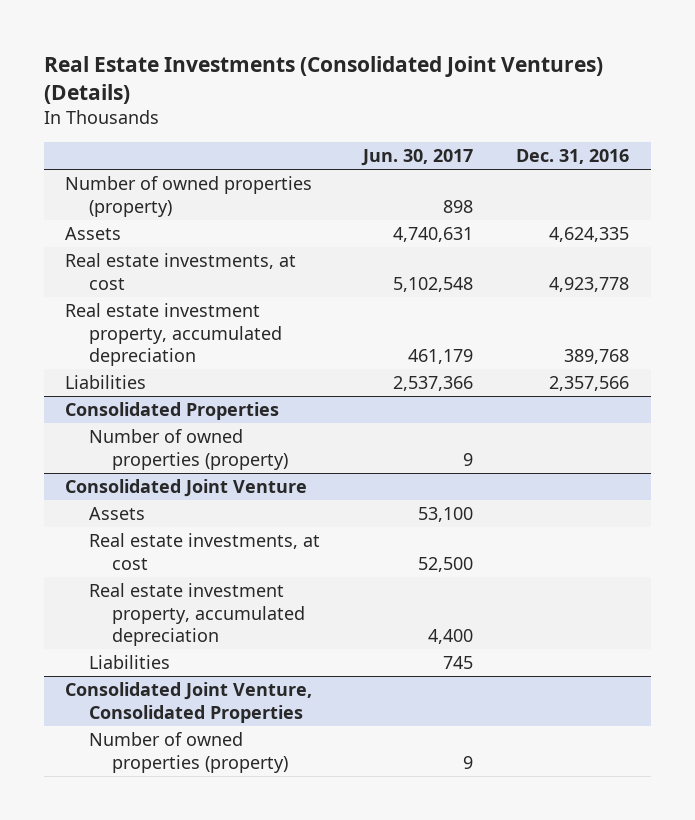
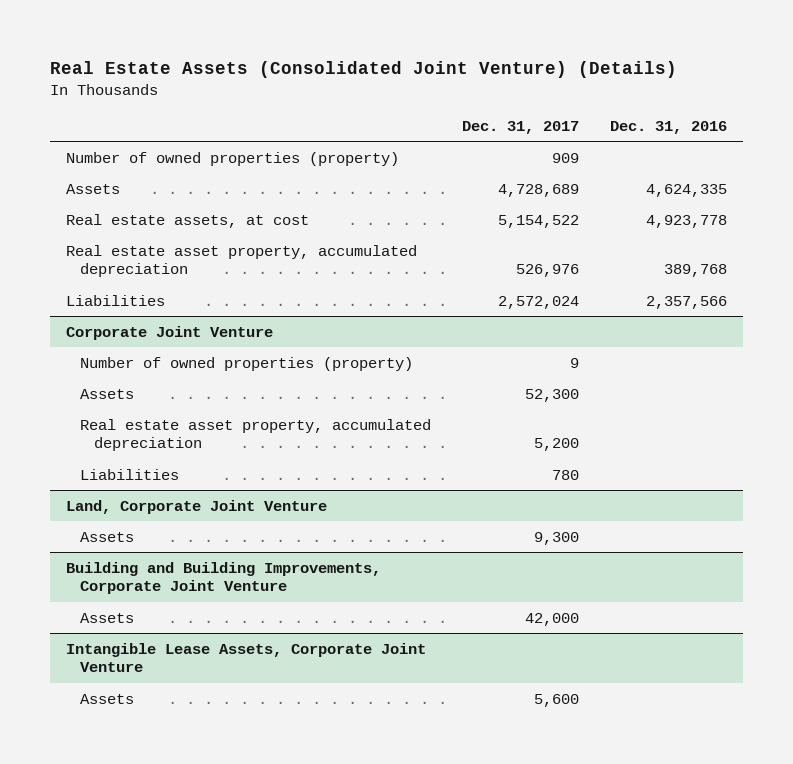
[43,55,603,104] Real Estate Investments (Consolidated Joint Ventures) (Details) -> [50,61,678,79] Real Estate Assets (Consolidated Joint Venture) (Details)
[361,149,474,167] Jun. 30, 2017 -> none
none -> [462,120,580,134] Dec. 31, 2017
[65,253,297,290] Real estate investments, at cost -> [65,213,309,228] Real estate assets, at cost
[65,303,282,367] Real estate investment property, accumulated depreciation -> [65,244,417,278] Real estate asset property, accumulated depreciation
[65,402,280,421] Consolidated Properties -> none
[88,429,288,470] Number of owned properties (property) -> none
[65,479,308,498] Consolidated Joint Venture -> [65,325,273,340] Corporate Joint Venture
none -> [80,356,414,371] Number of owned properties (property)
[88,533,320,570] Real estate investments, at cost -> none
[88,583,305,647] Real estate investment property, accumulated depreciation -> [80,418,432,452] Real estate asset property, accumulated depreciation
[65,682,313,723] Consolidated Joint Venture, Consolidated Properties -> none
[88,732,288,773] Number of owned properties (property) -> none
none -> [65,499,327,514] Land, Corporate Joint Venture
none -> [80,531,135,542] Assets
none -> [65,561,381,595] Building and Building Improvements, Corporate Joint Venture
none -> [80,612,135,623] Assets
none -> [65,642,426,673] Intangible Lease Assets, Corporate Joint Venture
none -> [80,693,135,704] Assets

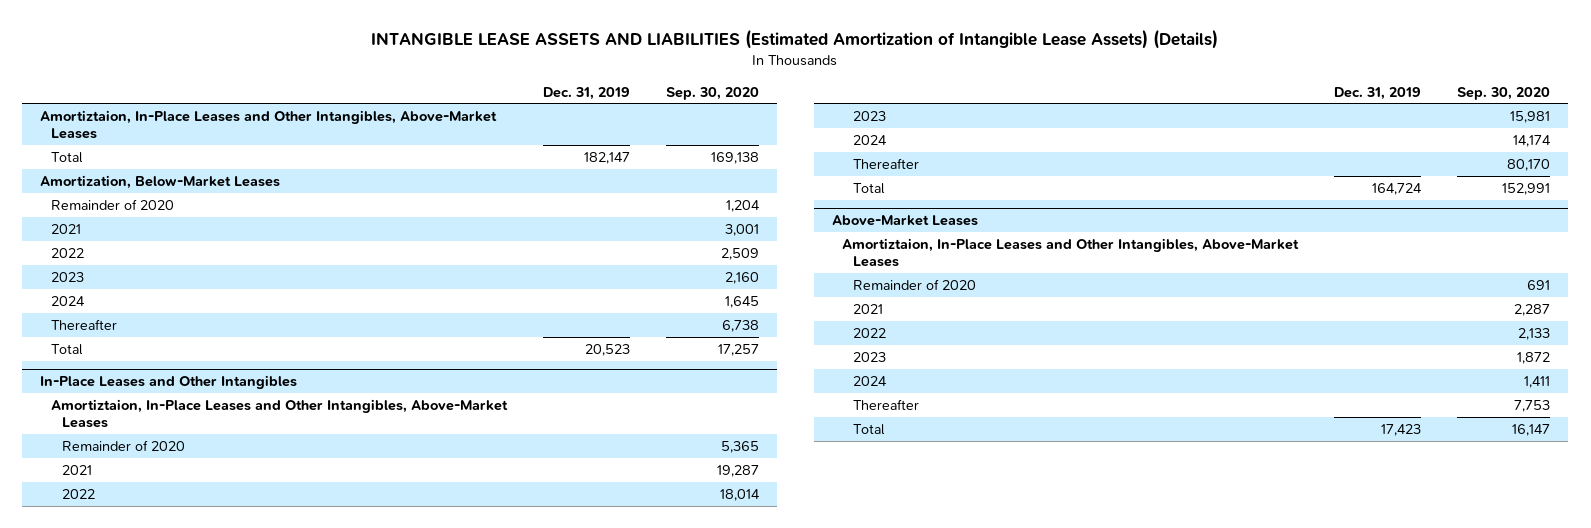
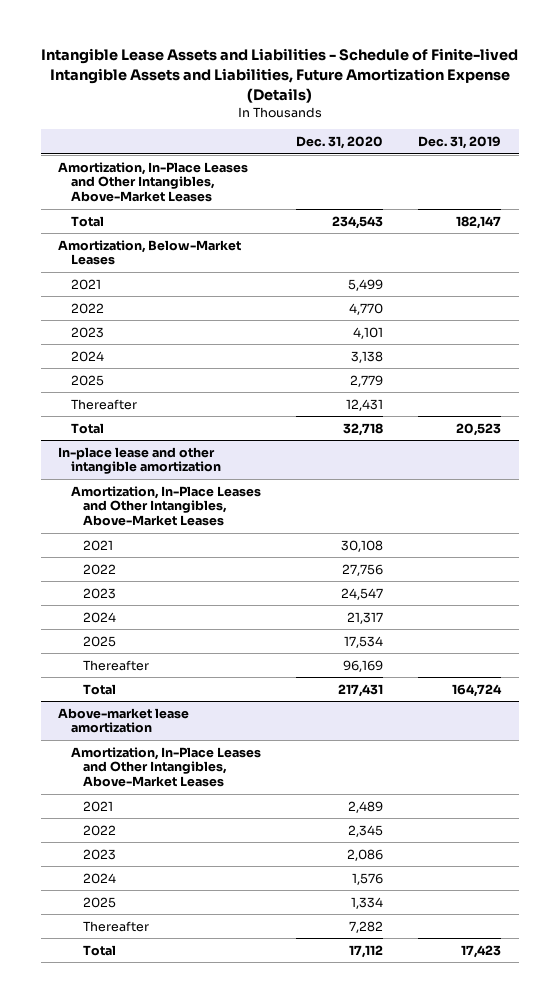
[371,29,1219,50] INTANGIBLE LEASE ASSETS AND LIABILITIES (Estimated Amortization of Intangible Lease Assets) (Details) -> [40,48,518,103] Intangible Lease Assets and Liabilities - Schedule of Finite-lived Intangible Assets and Liabilities, Future Amortization Expense (Details)
[665,86,759,100] Sep. 30, 2020 -> none
none -> [296,136,384,150] Dec. 31, 2020
[40,109,498,139] Amortiztaion, In-Place Leases and Other Intangibles, Above-Market Leases -> [58,161,249,203] Amortization, In-Place Leases and Other Intangibles, Above-Market Leases
[51,198,175,210] Remainder of 2020 -> none
none -> [70,374,104,386] 2025
[61,439,185,451] Remainder of 2020 -> none
[40,375,298,390] In-Place Leases and Other Intangibles -> [58,446,221,475] In-place lease and other intangible amortization
[51,398,509,428] Amortiztaion, In-Place Leases and Other Intangibles, Above-Market Leases -> [70,485,261,527] Amortization, In-Place Leases and Other Intangibles, Above-Market Leases
none -> [83,635,117,647] 2025
[853,278,977,290] Remainder of 2020 -> none
[831,215,978,227] Above-Market Leases -> [58,707,190,734] Above-market lease amortization
[842,237,1300,267] Amortiztaion, In-Place Leases and Other Intangibles, Above-Market Leases -> [70,746,261,788] Amortization, In-Place Leases and Other Intangibles, Above-Market Leases
none -> [83,896,117,908] 2025

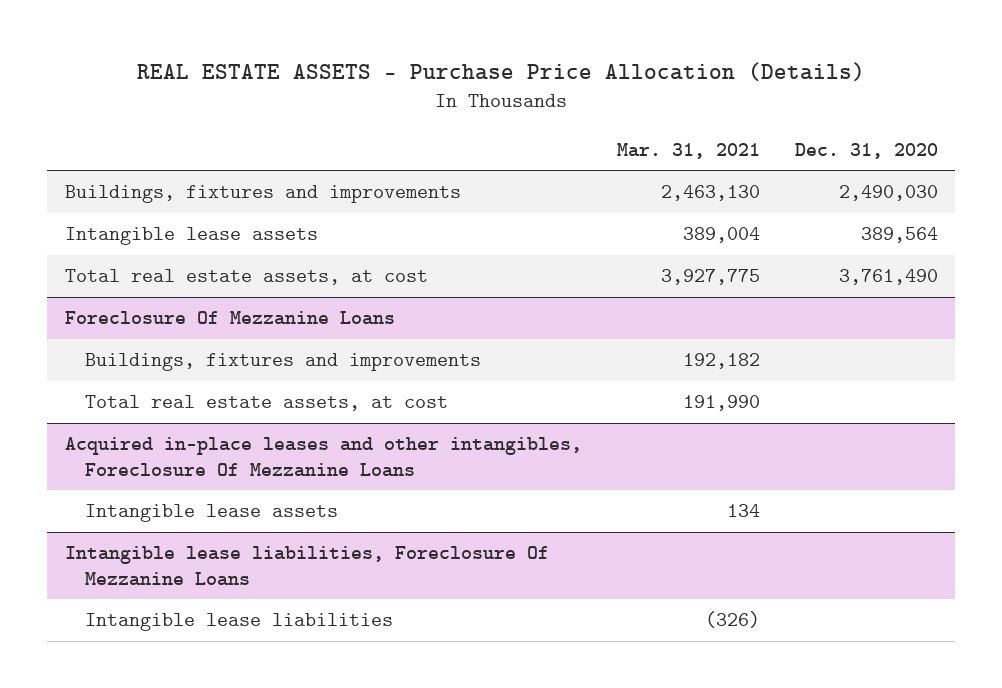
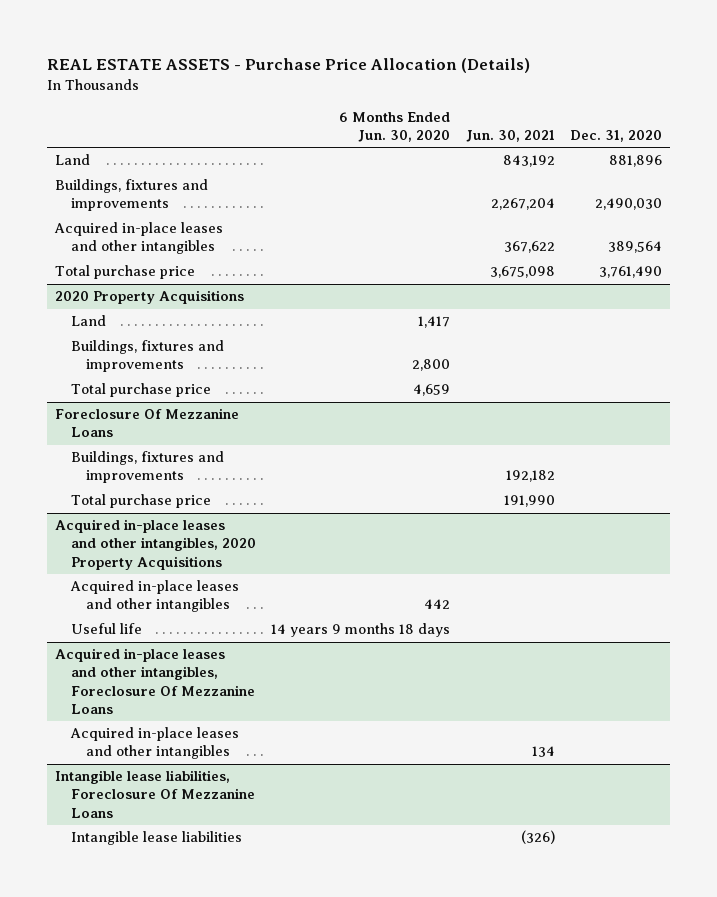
[616,142,760,159] Mar. 31, 2021 -> none
none -> [339,111,451,142] 6 Months Ended Jun. 30, 2020
none -> [465,129,555,142] Jun. 30, 2021
none -> [55,154,91,166] Land
[64,227,318,246] Intangible lease assets -> [54,222,224,255] Acquired in-place leases and other intangibles
[64,269,428,286] Total real estate assets, at cost -> [55,265,196,280] Total purchase price
none -> [55,290,245,305] 2020 Property Acquisitions
none -> [70,315,106,327] Land
none -> [70,340,224,373] Buildings, fixtures and improvements
none -> [70,383,211,398] Total purchase price
[85,395,449,412] Total real estate assets, at cost -> [70,494,211,509] Total purchase price
none -> [55,519,256,570] Acquired in-place leases and other intangibles, 2020 Property Acquisitions
none -> [69,580,239,613] Acquired in-place leases and other intangibles
none -> [70,623,142,635] Useful life
[85,504,339,523] Intangible lease assets -> [69,727,239,760] Acquired in-place leases and other intangibles

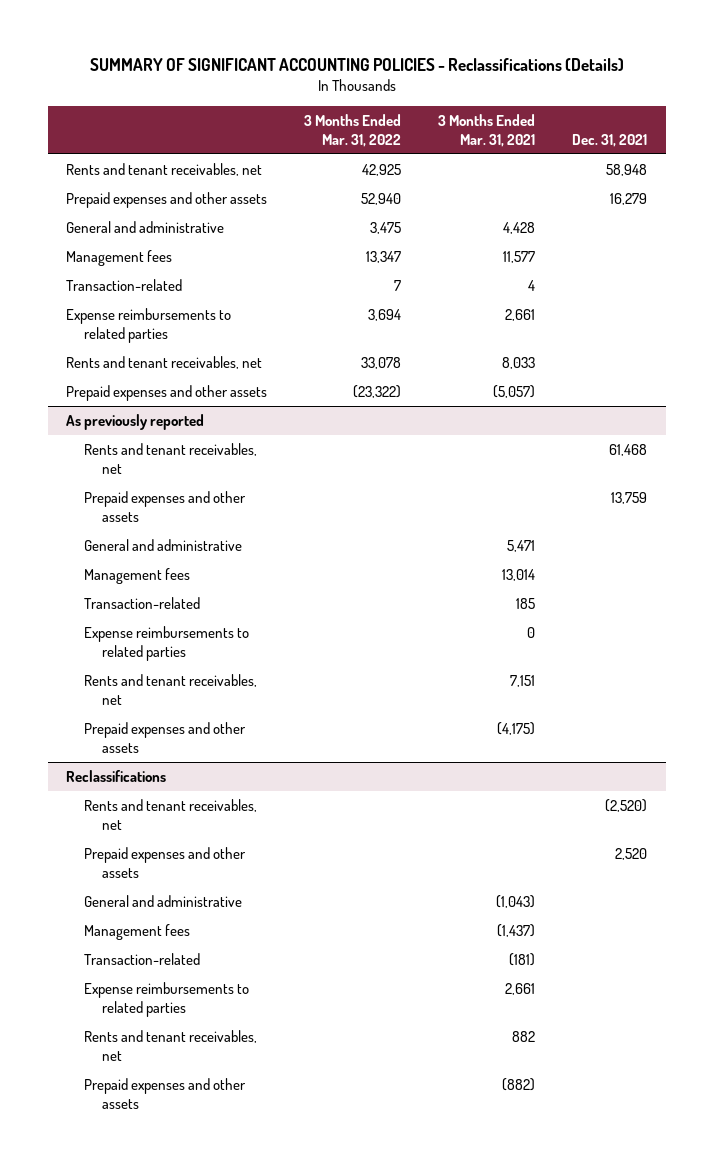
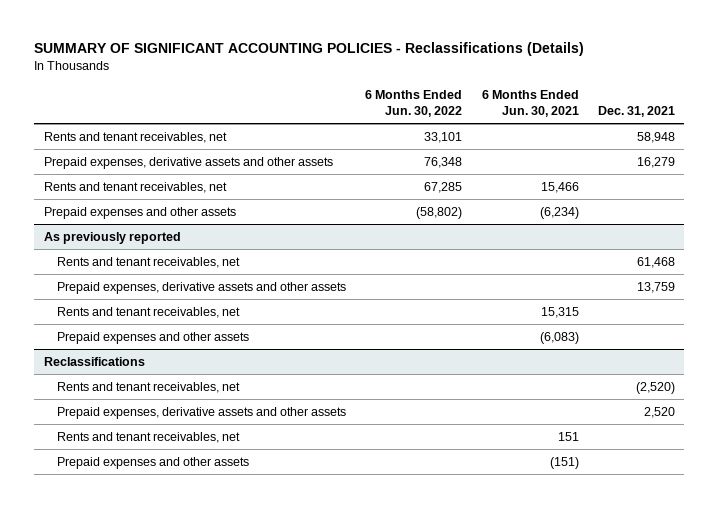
[304,113,402,147] 3 Months Ended Mar. 31, 2022 -> none
[438,113,536,147] 3 Months Ended Mar. 31, 2021 -> none
none -> [365,90,463,117] 6 Months Ended Jun. 30, 2022
none -> [481,90,579,117] 6 Months Ended Jun. 30, 2021
[66,220,225,233] General and administrative -> none
[66,249,173,266] Management fees -> none
[66,278,183,291] Transaction-related -> none
[66,307,232,343] Expense reimbursements to related parties -> none
[66,191,268,208] Prepaid expenses and other assets -> [43,156,333,169] Prepaid expenses, derivative assets and other assets
[84,538,243,551] General and administrative -> none
[84,567,191,584] Management fees -> none
[84,596,201,609] Transaction-related -> none
[84,625,250,661] Expense reimbursements to related parties -> none
[84,490,247,522] Prepaid expenses and other assets -> [57,281,347,294] Prepaid expenses, derivative assets and other assets
[84,894,243,907] General and administrative -> none
[84,923,191,940] Management fees -> none
[84,952,201,965] Transaction-related -> none
[84,981,250,1017] Expense reimbursements to related parties -> none
[84,846,247,878] Prepaid expenses and other assets -> [57,406,347,419] Prepaid expenses, derivative assets and other assets

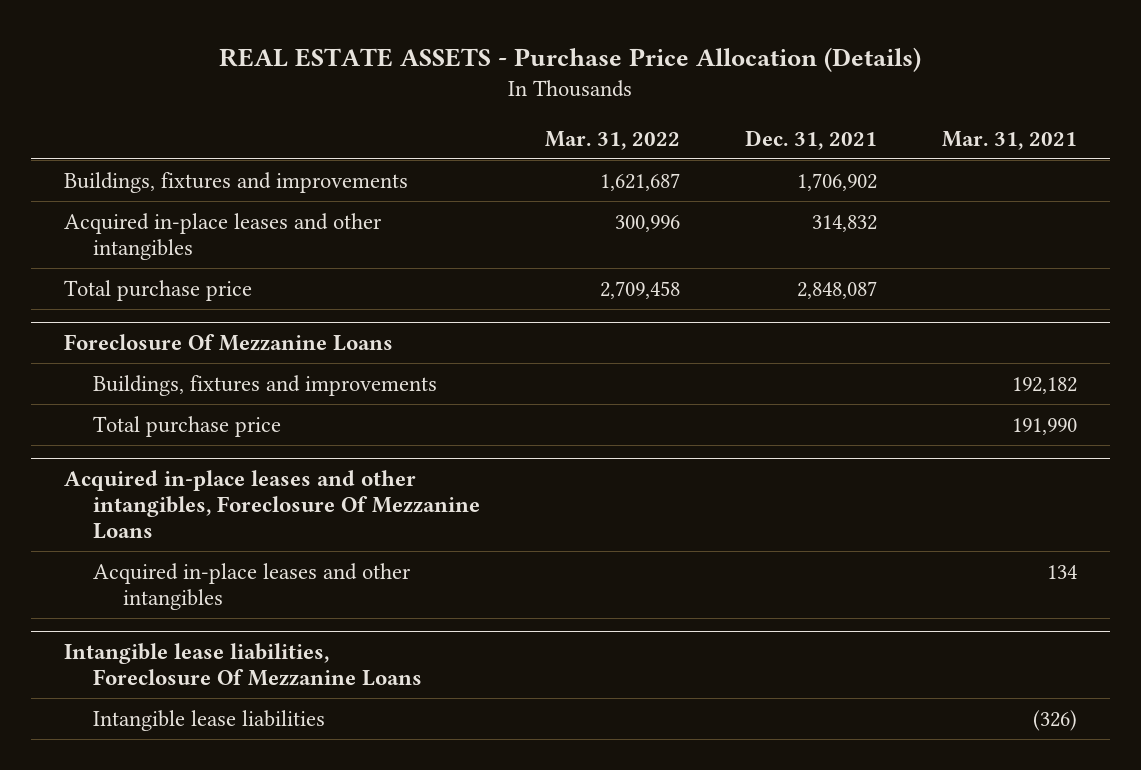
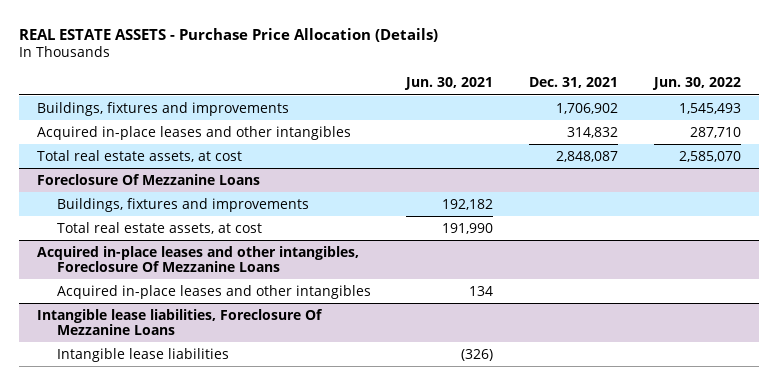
[545,130,681,150] Mar. 31, 2022 -> none
[942,130,1078,150] Mar. 31, 2021 -> none
none -> [404,77,494,91] Jun. 30, 2021
none -> [651,77,741,91] Jun. 30, 2022
[63,279,252,301] Total purchase price -> [36,149,242,162] Total real estate assets, at cost
[93,415,282,437] Total purchase price -> [56,221,262,234] Total real estate assets, at cost

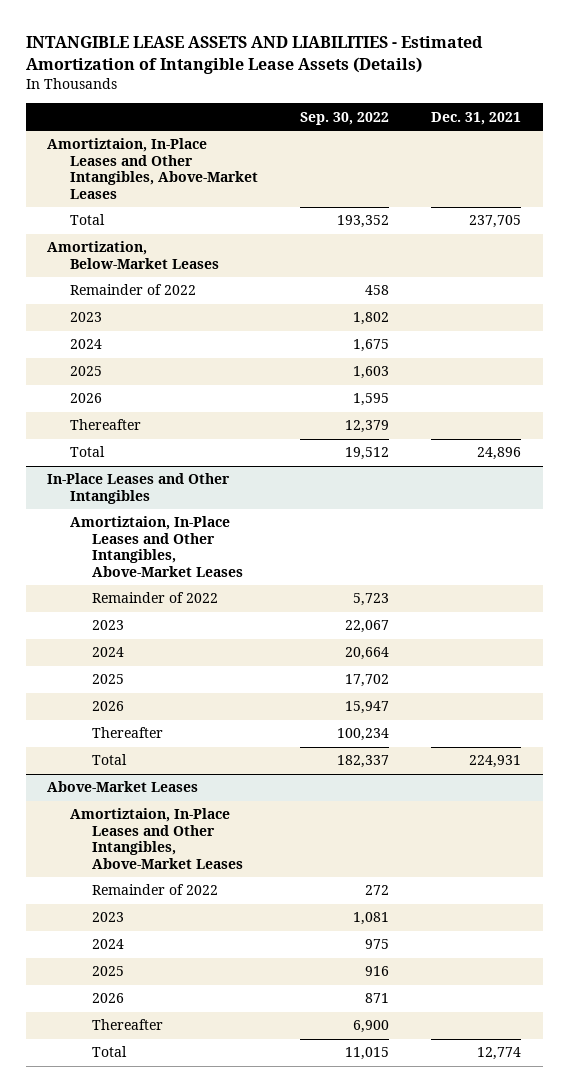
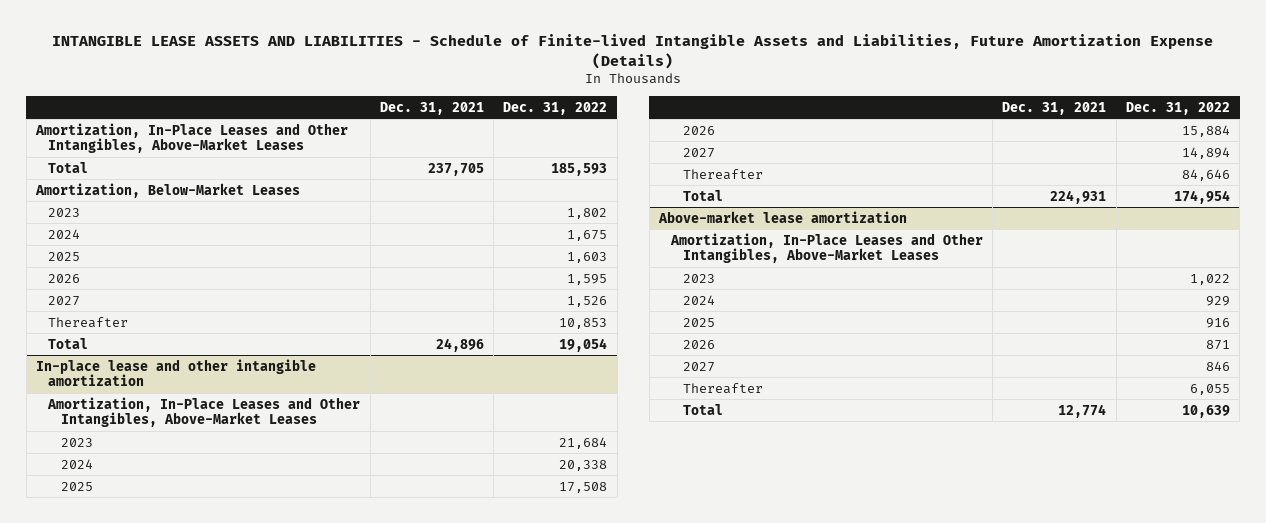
[26,36,484,75] INTANGIBLE LEASE ASSETS AND LIABILITIES - Estimated Amortization of Intangible Lease Assets (Details) -> [52,34,1214,69] INTANGIBLE LEASE ASSETS AND LIABILITIES - Schedule of Finite-lived Intangible Assets and Liabilities, Future Amortization Expense (Details)
[300,111,390,125] Sep. 30, 2022 -> none
none -> [503,101,608,115] Dec. 31, 2022
[47,138,258,199] Amortiztaion, In-Place Leases and Other Intangibles, Above-Market Leases -> [35,122,349,153] Amortization, In-Place Leases and Other Intangibles, Above-Market Leases
[69,284,196,296] Remainder of 2022 -> none
none -> [48,295,81,306] 2027
[92,592,219,604] Remainder of 2022 -> none
[47,473,231,504] In-Place Leases and Other Intangibles -> [36,358,317,386] In-place lease and other intangible amortization
[69,516,244,577] Amortiztaion, In-Place Leases and Other Intangibles, Above-Market Leases -> [47,396,361,427] Amortization, In-Place Leases and Other Intangibles, Above-Market Leases
none -> [683,147,716,158] 2027
[92,884,219,896] Remainder of 2022 -> none
[47,781,199,793] Above-Market Leases -> [657,210,907,223] Above-market lease amortization
[69,808,244,869] Amortiztaion, In-Place Leases and Other Intangibles, Above-Market Leases -> [669,232,983,263] Amortization, In-Place Leases and Other Intangibles, Above-Market Leases
none -> [683,361,716,372] 2027

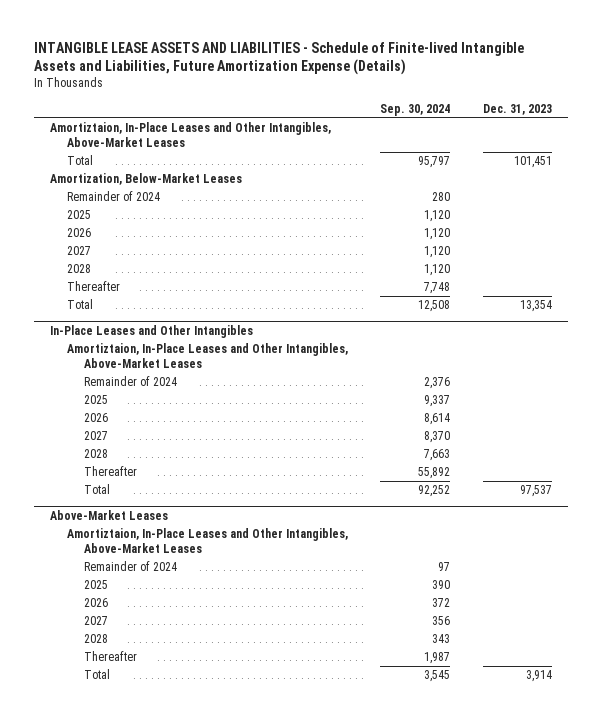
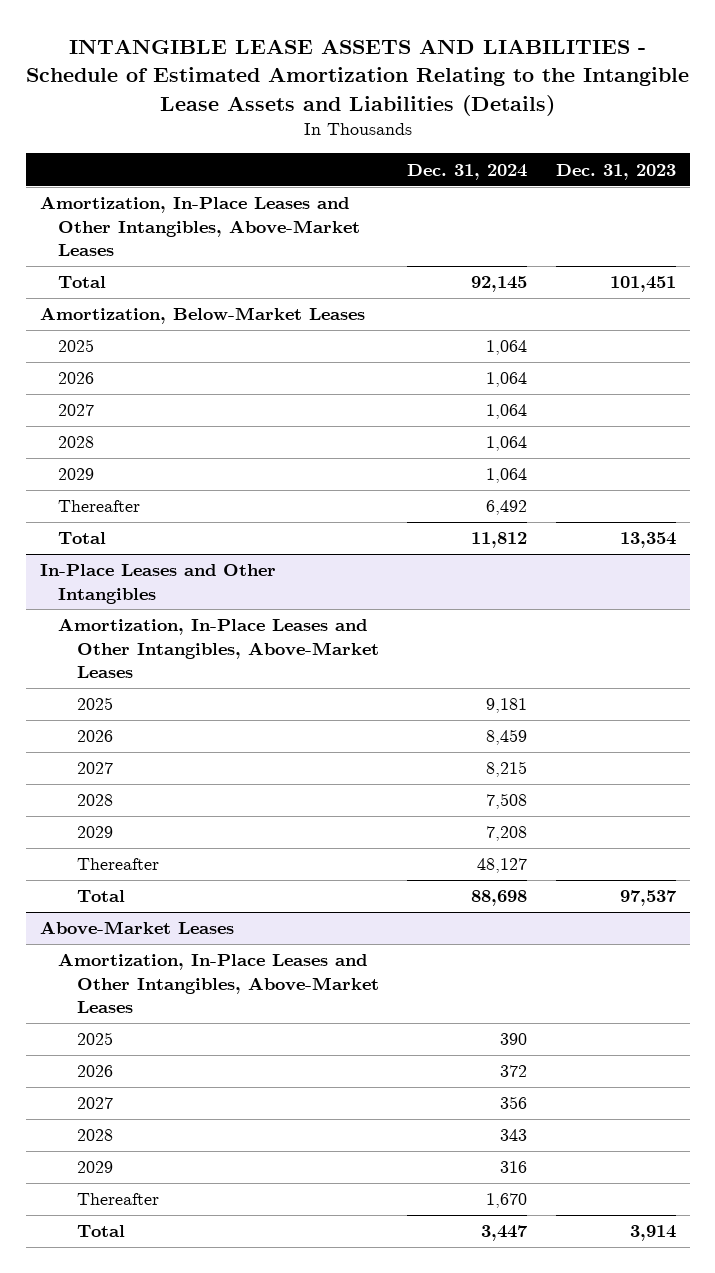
[33,41,524,76] INTANGIBLE LEASE ASSETS AND LIABILITIES - Schedule of Finite-lived Intangible Assets and Liabilities, Future Amortization Expense (Details) -> [25,38,689,116] INTANGIBLE LEASE ASSETS AND LIABILITIES - Schedule of Estimated Amortization Relating to the Intangible Lease Assets and Liabilities (Details)
[380,103,451,116] Sep. 30, 2024 -> none
none -> [407,163,528,180] Dec. 31, 2024
[50,122,332,148] Amortiztaion, In-Place Leases and Other Intangibles, Above-Market Leases -> [39,196,361,256] Amortization, In-Place Leases and Other Intangibles, Above-Market Leases
[66,191,160,202] Remainder of 2024 -> none
none -> [58,468,95,481] 2029
[83,376,177,387] Remainder of 2024 -> none
[66,343,348,369] Amortiztaion, In-Place Leases and Other Intangibles, Above-Market Leases -> [58,618,379,678] Amortization, In-Place Leases and Other Intangibles, Above-Market Leases
none -> [76,826,113,839] 2029
[83,561,177,572] Remainder of 2024 -> none
[66,528,348,554] Amortiztaion, In-Place Leases and Other Intangibles, Above-Market Leases -> [58,953,379,1013] Amortization, In-Place Leases and Other Intangibles, Above-Market Leases
none -> [76,1161,113,1174] 2029

